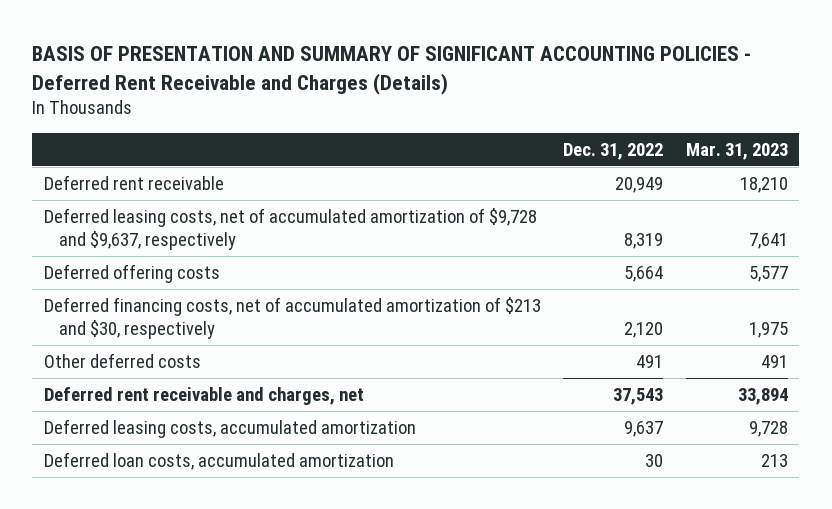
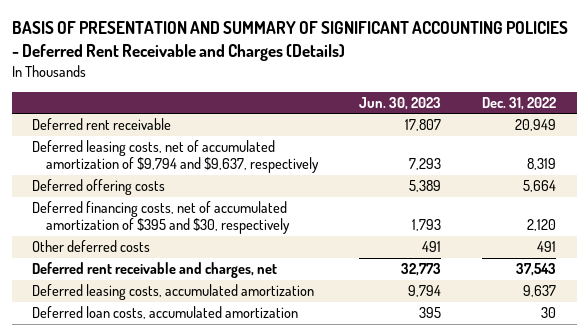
[685,142,788,160] Mar. 31, 2023 -> none
none -> [358,96,441,110] Jun. 30, 2023
[43,207,537,251] Deferred leasing costs, net of accumulated amortization of $9,728 and $9,637, respectively -> [32,140,319,174] Deferred leasing costs, net of accumulated amortization of $9,794 and $9,637, respectively
[43,296,541,340] Deferred financing costs, net of accumulated amortization of $213 and $30, respectively -> [32,201,290,235] Deferred financing costs, net of accumulated amortization of $395 and $30, respectively

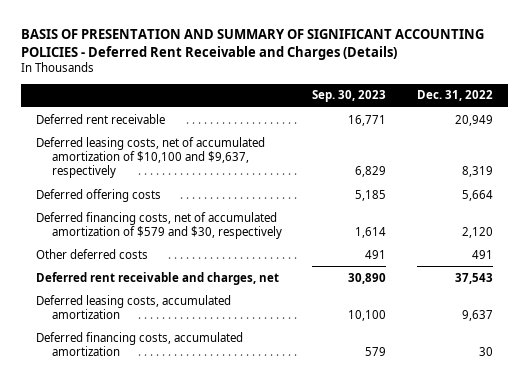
[358,96,441,110] Jun. 30, 2023 -> none
none -> [312,90,387,103] Sep. 30, 2023
[32,140,319,174] Deferred leasing costs, net of accumulated amortization of $9,794 and $9,637, respectively -> [36,136,266,179] Deferred leasing costs, net of accumulated amortization of $10,100 and $9,637, respectively
[32,201,290,235] Deferred financing costs, net of accumulated amortization of $395 and $30, respectively -> [36,211,282,239] Deferred financing costs, net of accumulated amortization of $579 and $30, respectively
[32,306,299,320] Deferred loan costs, accumulated amortization -> [36,331,244,356] Deferred financing costs, accumulated amortization

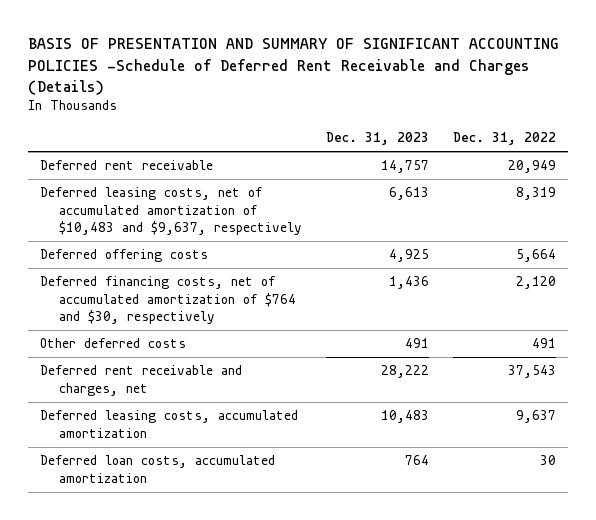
[21,28,485,60] BASIS OF PRESENTATION AND SUMMARY OF SIGNIFICANT ACCOUNTING POLICIES - Deferred Rent Receivable and Charges (Details) -> [28,38,560,95] BASIS OF PRESENTATION AND SUMMARY OF SIGNIFICANT ACCOUNTING POLICIES -Schedule of Deferred Rent Receivable and Charges (Details)
[312,90,387,103] Sep. 30, 2023 -> none
none -> [326,132,430,146] Dec. 31, 2023
[36,136,266,179] Deferred leasing costs, net of accumulated amortization of $10,100 and $9,637, respectively -> [40,187,302,236] Deferred leasing costs, net of accumulated amortization of $10,483 and $9,637, respectively
[36,211,282,239] Deferred financing costs, net of accumulated amortization of $579 and $30, respectively -> [40,276,296,325] Deferred financing costs, net of accumulated amortization of $764 and $30, respectively
[36,331,244,356] Deferred financing costs, accumulated amortization -> [40,455,276,483] Deferred loan costs, accumulated amortization

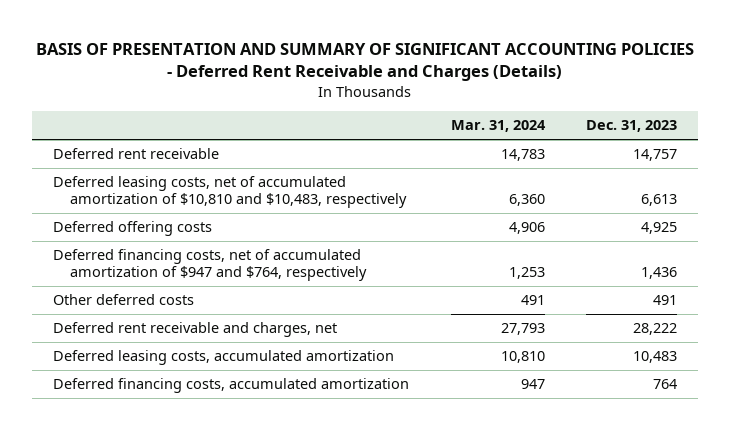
[28,38,560,95] BASIS OF PRESENTATION AND SUMMARY OF SIGNIFICANT ACCOUNTING POLICIES -Schedule of Deferred Rent Receivable and Charges (Details) -> [36,42,695,82] BASIS OF PRESENTATION AND SUMMARY OF SIGNIFICANT ACCOUNTING POLICIES - Deferred Rent Receivable and Charges (Details)
[453,132,557,146] Dec. 31, 2022 -> none
none -> [450,120,546,133] Mar. 31, 2024
[40,187,302,236] Deferred leasing costs, net of accumulated amortization of $10,483 and $9,637, respectively -> [52,176,407,209] Deferred leasing costs, net of accumulated amortization of $10,810 and $10,483, respectively
[40,276,296,325] Deferred financing costs, net of accumulated amortization of $764 and $30, respectively -> [52,249,367,282] Deferred financing costs, net of accumulated amortization of $947 and $764, respectively
[40,455,276,483] Deferred loan costs, accumulated amortization -> [52,378,409,394] Deferred financing costs, accumulated amortization

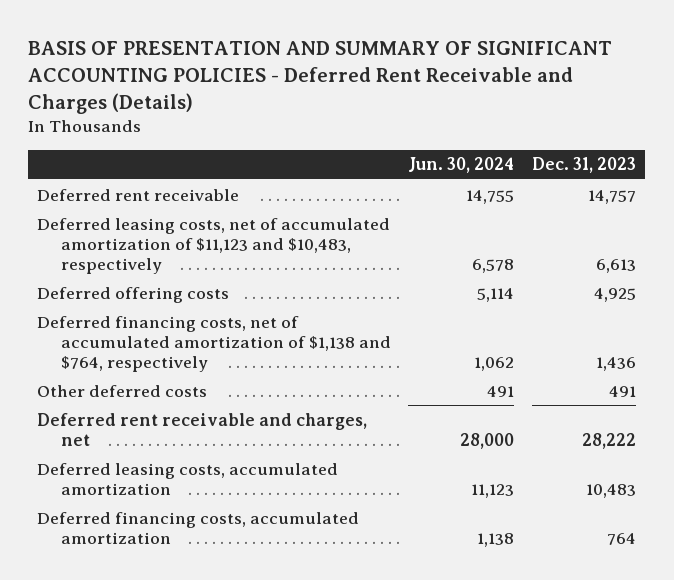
[450,120,546,133] Mar. 31, 2024 -> none
none -> [408,157,515,174] Jun. 30, 2024
[52,176,407,209] Deferred leasing costs, net of accumulated amortization of $10,810 and $10,483, respectively -> [37,217,391,274] Deferred leasing costs, net of accumulated amortization of $11,123 and $10,483, respectively
[52,249,367,282] Deferred financing costs, net of accumulated amortization of $947 and $764, respectively -> [37,315,391,372] Deferred financing costs, net of accumulated amortization of $1,138 and $764, respectively

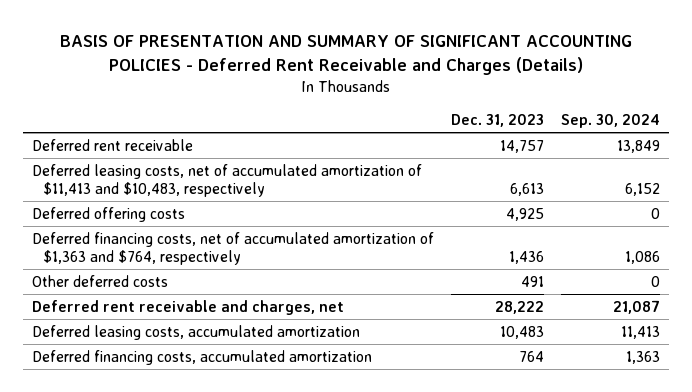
[408,157,515,174] Jun. 30, 2024 -> none
none -> [561,113,661,128] Sep. 30, 2024
[37,217,391,274] Deferred leasing costs, net of accumulated amortization of $11,123 and $10,483, respectively -> [31,163,422,197] Deferred leasing costs, net of accumulated amortization of $11,413 and $10,483, respectively
[37,315,391,372] Deferred financing costs, net of accumulated amortization of $1,138 and $764, respectively -> [31,231,434,265] Deferred financing costs, net of accumulated amortization of $1,363 and $764, respectively

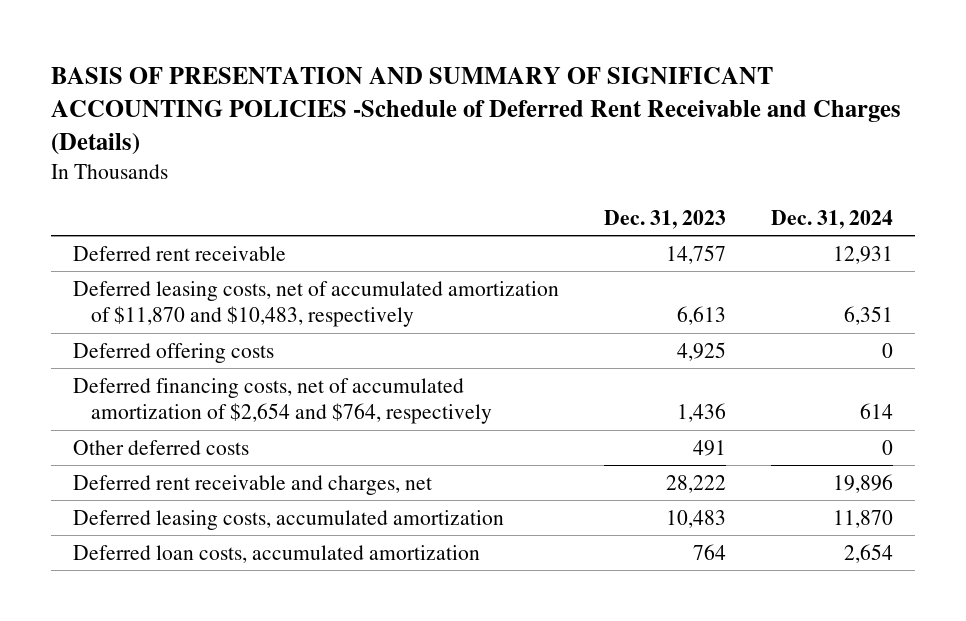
[60,34,633,75] BASIS OF PRESENTATION AND SUMMARY OF SIGNIFICANT ACCOUNTING POLICIES - Deferred Rent Receivable and Charges (Details) -> [51,67,902,156] BASIS OF PRESENTATION AND SUMMARY OF SIGNIFICANT ACCOUNTING POLICIES -Schedule of Deferred Rent Receivable and Charges (Details)
[561,113,661,128] Sep. 30, 2024 -> none
none -> [770,209,893,229] Dec. 31, 2024
[31,163,422,197] Deferred leasing costs, net of accumulated amortization of $11,413 and $10,483, respectively -> [73,280,560,328] Deferred leasing costs, net of accumulated amortization of $11,870 and $10,483, respectively
[31,231,434,265] Deferred financing costs, net of accumulated amortization of $1,363 and $764, respectively -> [73,377,492,425] Deferred financing costs, net of accumulated amortization of $2,654 and $764, respectively
[31,349,372,365] Deferred financing costs, accumulated amortization -> [73,544,481,563] Deferred loan costs, accumulated amortization

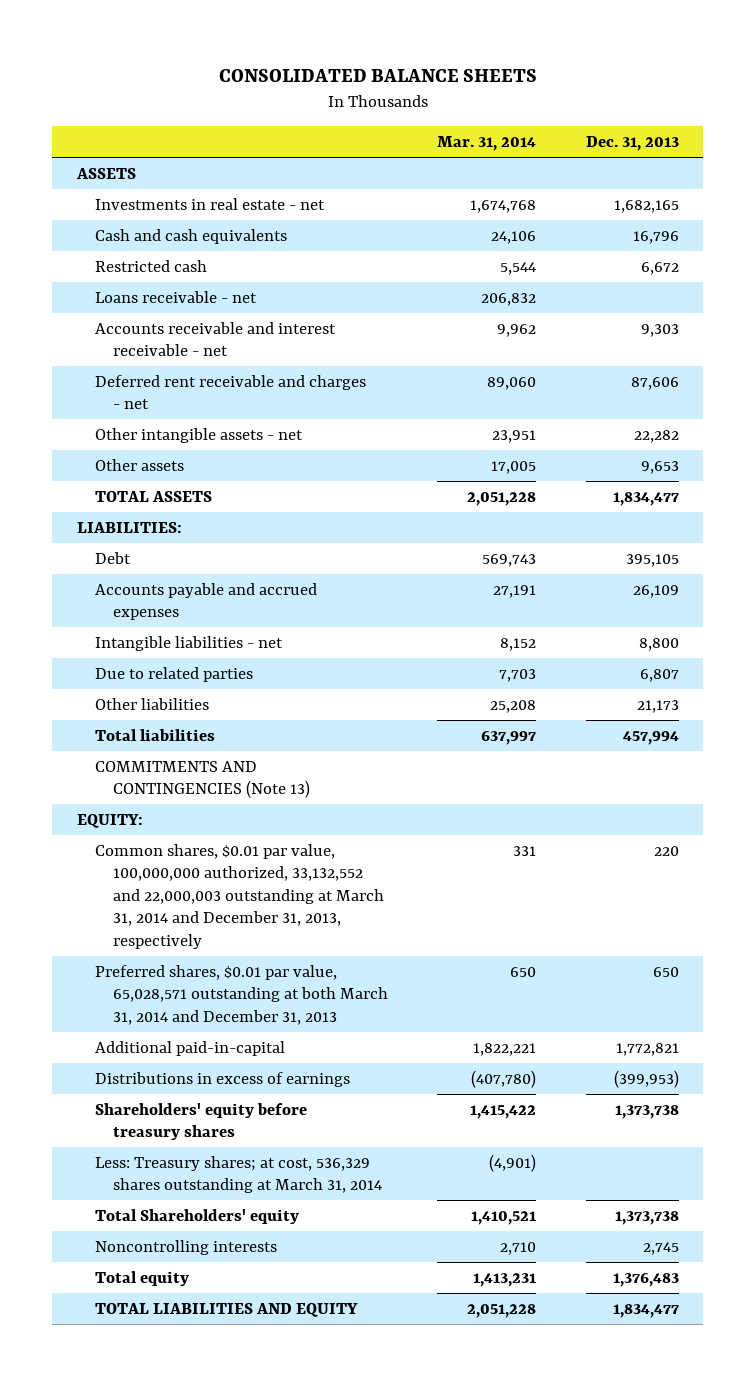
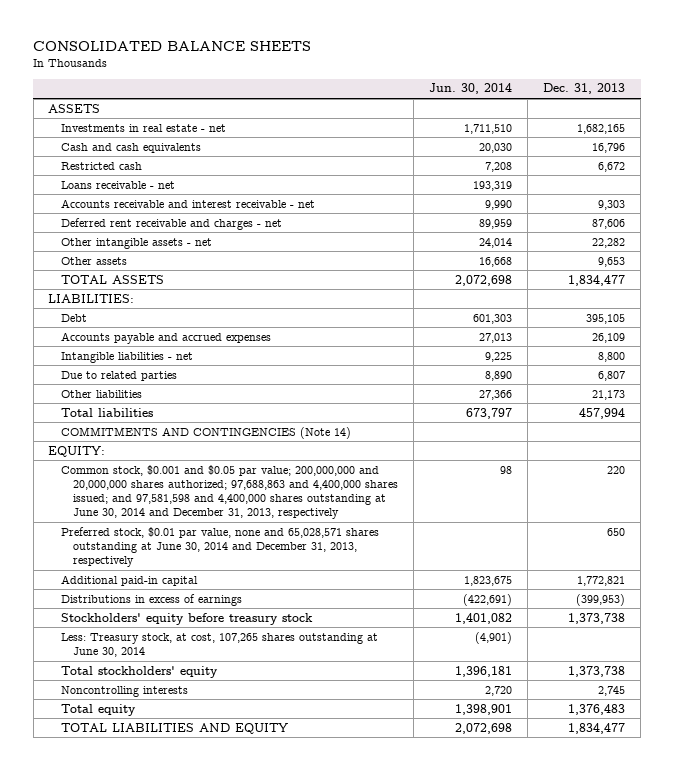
[437,136,537,152] Mar. 31, 2014 -> none
none -> [429,83,513,95] Jun. 30, 2014
[94,760,311,799] COMMITMENTS AND CONTINGENCIES (Note 13) -> [60,426,351,439] COMMITMENTS AND CONTINGENCIES (Note 14)
[94,843,385,949] Common shares, $0.01 par value, 100,000,000 authorized, 33,132,552 and 22,000,003 outstanding at March 31, 2014 and December 31, 2013, respectively -> [60,464,399,520] Common stock, $0.001 and $0.05 par value; 200,000,000 and 20,000,000 shares authorized; 97,688,863 and 4,400,000 shares issued; and 97,581,598 and 4,400,000 shares outstanding at June 30, 2014 and December 31, 2013, respectively
[94,964,389,1025] Preferred shares, $0.01 par value, 65,028,571 outstanding at both March 31, 2014 and December 31, 2013 -> [60,526,379,568] Preferred stock, $0.01 par value, none and 65,028,571 shares outstanding at June 30, 2014 and December 31, 2013, respectively
[94,1040,285,1056] Additional paid-in-capital -> [60,574,198,586] Additional paid-in capital
[94,1102,307,1141] Shareholders' equity before treasury shares -> [60,612,313,625] Stockholders' equity before treasury stock
[94,1155,383,1194] Less: Treasury shares; at cost, 536,329 shares outstanding at March 31, 2014 -> [60,632,378,657] Less: Treasury stock, at cost, 107,265 shares outstanding at June 30, 2014
[94,1208,299,1224] Total Shareholders' equity -> [60,665,218,678] Total stockholders' equity

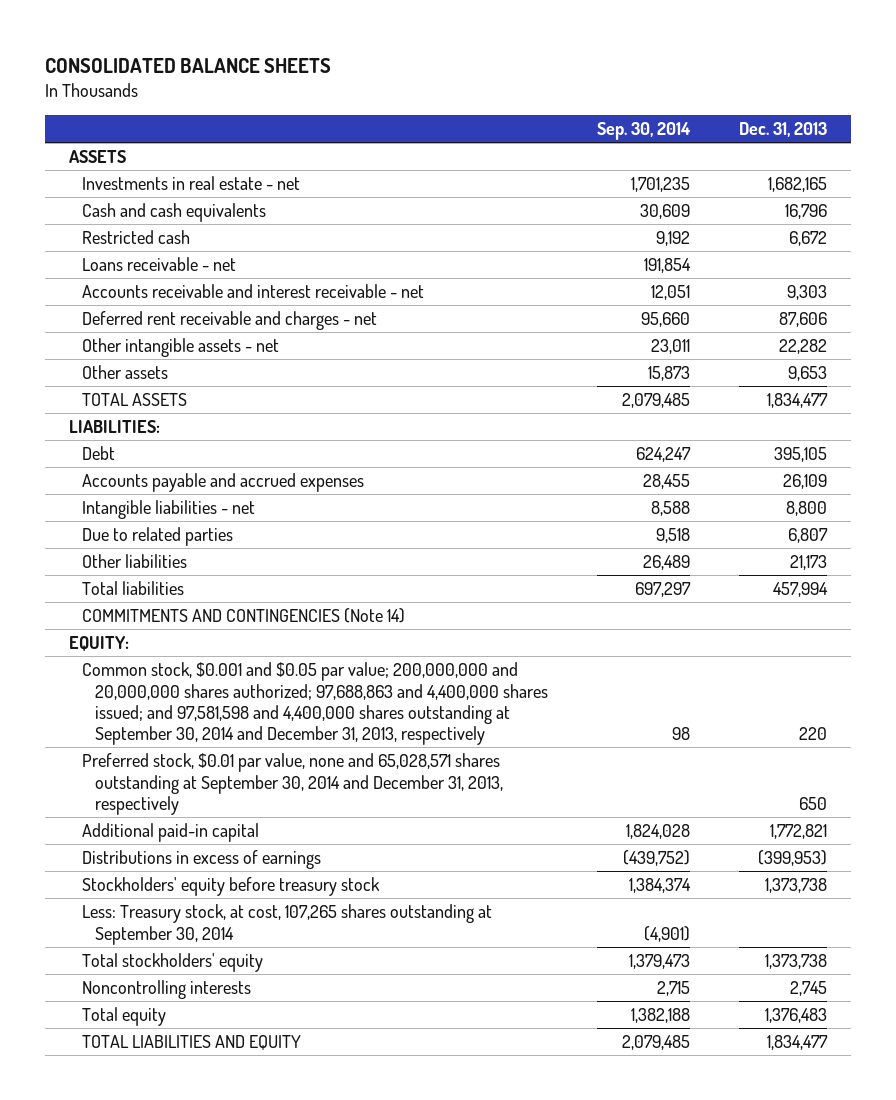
[429,83,513,95] Jun. 30, 2014 -> none
none -> [596,122,691,141] Sep. 30, 2014
[60,464,399,520] Common stock, $0.001 and $0.05 par value; 200,000,000 and 20,000,000 shares authorized; 97,688,863 and 4,400,000 shares issued; and 97,581,598 and 4,400,000 shares outstanding at June 30, 2014 and December 31, 2013, respectively -> [81,662,548,746] Common stock, $0.001 and $0.05 par value; 200,000,000 and 20,000,000 shares authorized; 97,688,863 and 4,400,000 shares issued; and 97,581,598 and 4,400,000 shares outstanding at September 30, 2014 and December 31, 2013, respectively
[60,526,379,568] Preferred stock, $0.01 par value, none and 65,028,571 shares outstanding at June 30, 2014 and December 31, 2013, respectively -> [81,753,503,815] Preferred stock, $0.01 par value, none and 65,028,571 shares outstanding at September 30, 2014 and December 31, 2013, respectively
[60,632,378,657] Less: Treasury stock, at cost, 107,265 shares outstanding at June 30, 2014 -> [81,904,492,945] Less: Treasury stock, at cost, 107,265 shares outstanding at September 30, 2014

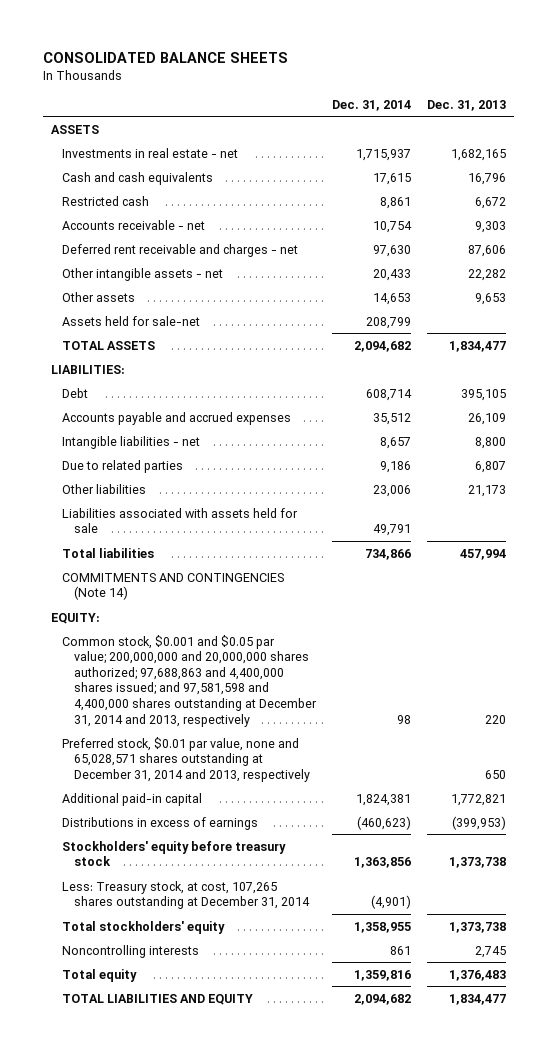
[596,122,691,141] Sep. 30, 2014 -> none
none -> [331,99,411,111] Dec. 31, 2014
[81,257,236,272] Loans receivable - net -> none
[81,284,424,299] Accounts receivable and interest receivable - net -> [62,219,206,230] Accounts receivable - net
none -> [62,315,201,326] Assets held for sale-net
none -> [62,507,299,534] Liabilities associated with assets held for sale
[81,662,548,746] Common stock, $0.001 and $0.05 par value; 200,000,000 and 20,000,000 shares authorized; 97,688,863 and 4,400,000 shares issued; and 97,581,598 and 4,400,000 shares outstanding at September 30, 2014 and December 31, 2013, respectively -> [62,634,317,727] Common stock, $0.001 and $0.05 par value; 200,000,000 and 20,000,000 shares authorized; 97,688,863 and 4,400,000 shares issued; and 97,581,598 and 4,400,000 shares outstanding at December 31, 2014 and 2013, respectively
[81,753,503,815] Preferred stock, $0.01 par value, none and 65,028,571 shares outstanding at September 30, 2014 and December 31, 2013, respectively -> [62,736,310,782] Preferred stock, $0.01 par value, none and 65,028,571 shares outstanding at December 31, 2014 and 2013, respectively
[81,904,492,945] Less: Treasury stock, at cost, 107,265 shares outstanding at September 30, 2014 -> [62,880,310,910] Less: Treasury stock, at cost, 107,265 shares outstanding at December 31, 2014

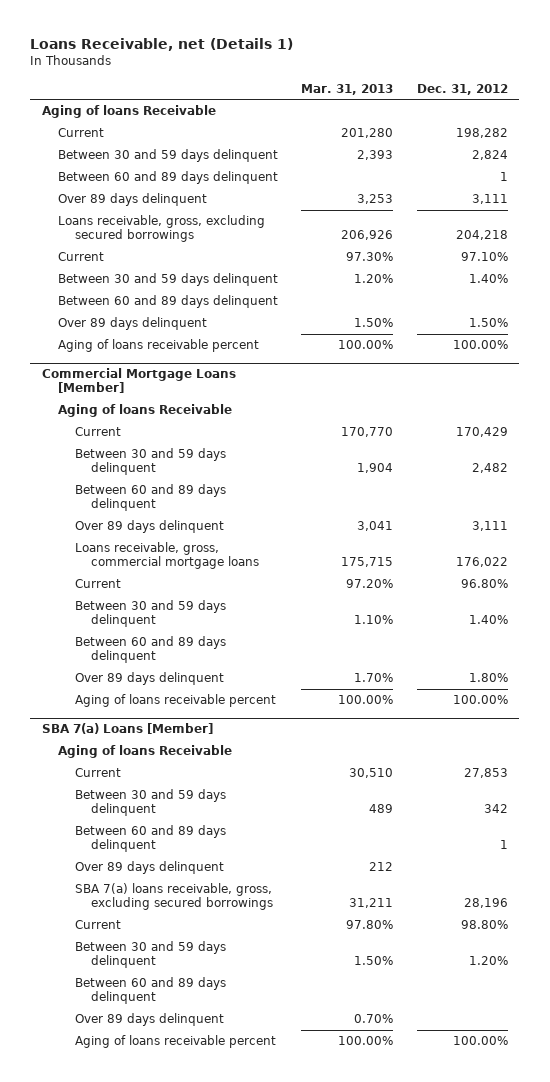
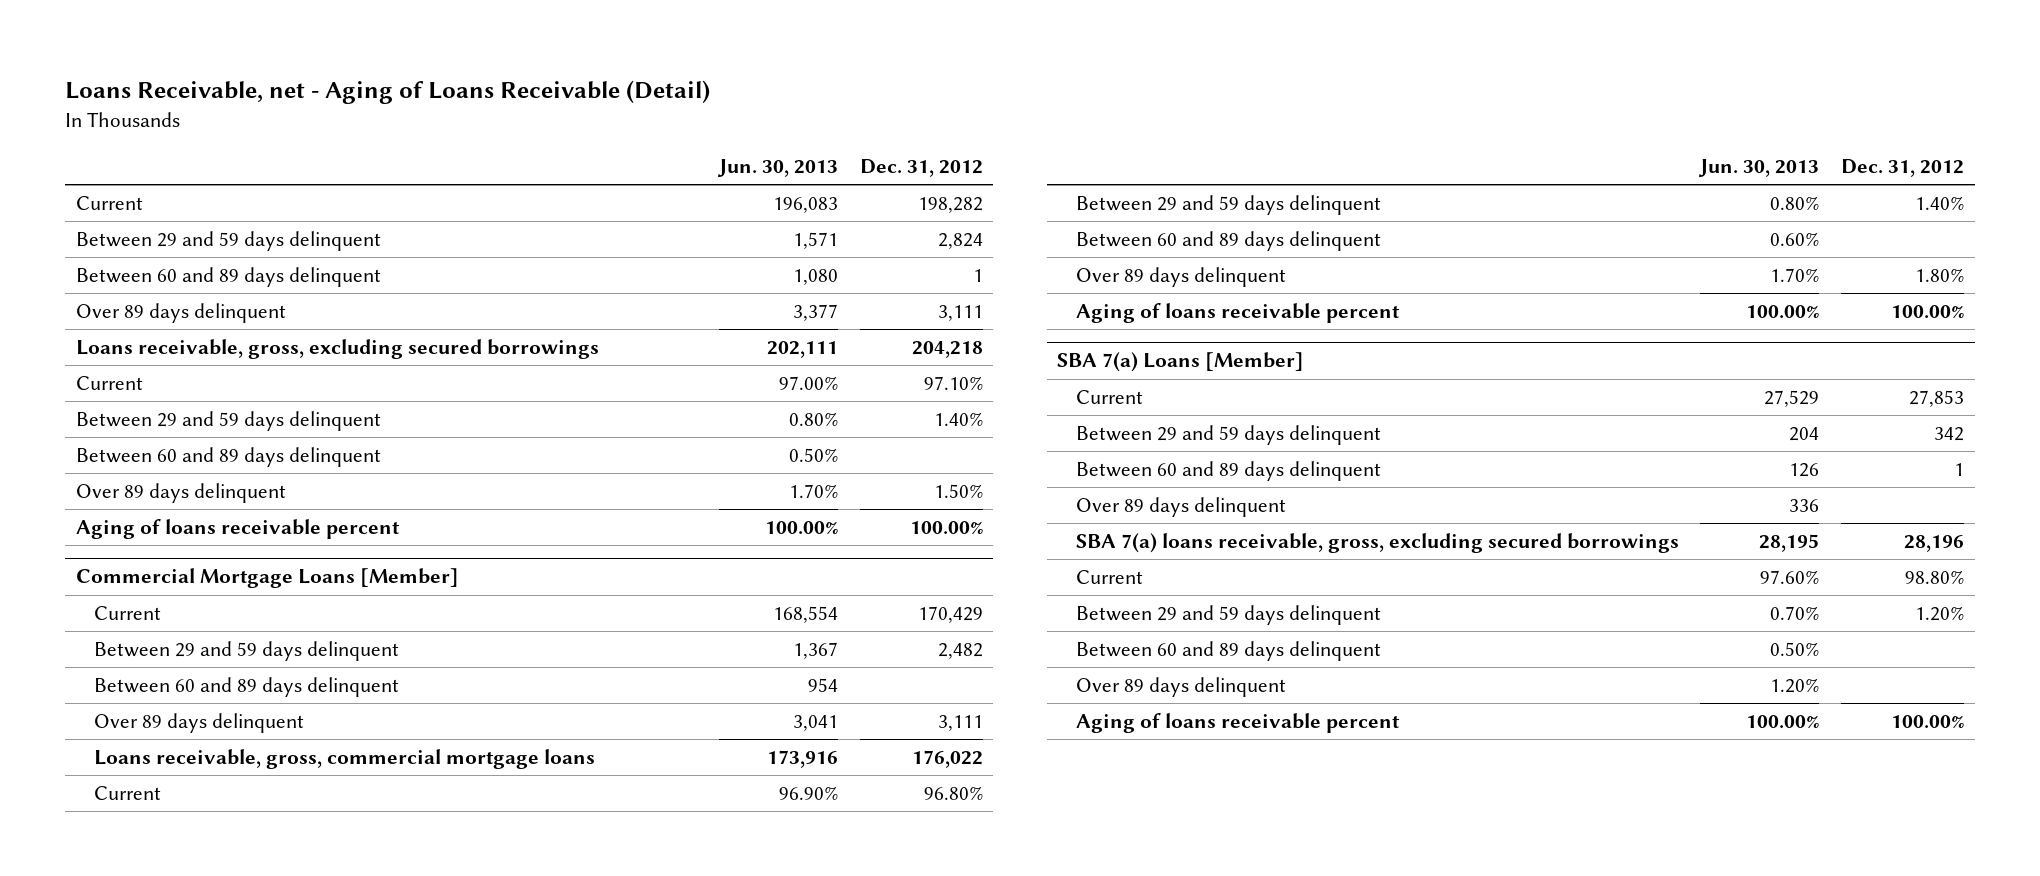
[30,37,294,51] Loans Receivable, net (Details 1) -> [65,80,711,105] Loans Receivable, net - Aging of Loans Receivable (Detail)
[301,83,394,95] Mar. 31, 2013 -> none
none -> [716,159,838,178] Jun. 30, 2013
[41,105,216,119] Aging of loans Receivable -> none
[58,149,279,163] Between 30 and 59 days delinquent -> [76,231,382,252] Between 29 and 59 days delinquent
[58,273,279,287] Between 30 and 59 days delinquent -> [76,411,382,432] Between 29 and 59 days delinquent
[58,404,233,418] Aging of loans Receivable -> none
[74,448,226,476] Between 30 and 59 days delinquent -> [94,641,400,662] Between 29 and 59 days delinquent
[74,600,226,628] Between 30 and 59 days delinquent -> [1075,195,1381,216] Between 29 and 59 days delinquent
[58,745,233,759] Aging of loans Receivable -> none
[74,789,226,817] Between 30 and 59 days delinquent -> [1075,425,1381,446] Between 29 and 59 days delinquent
[74,941,226,969] Between 30 and 59 days delinquent -> [1075,605,1381,626] Between 29 and 59 days delinquent

